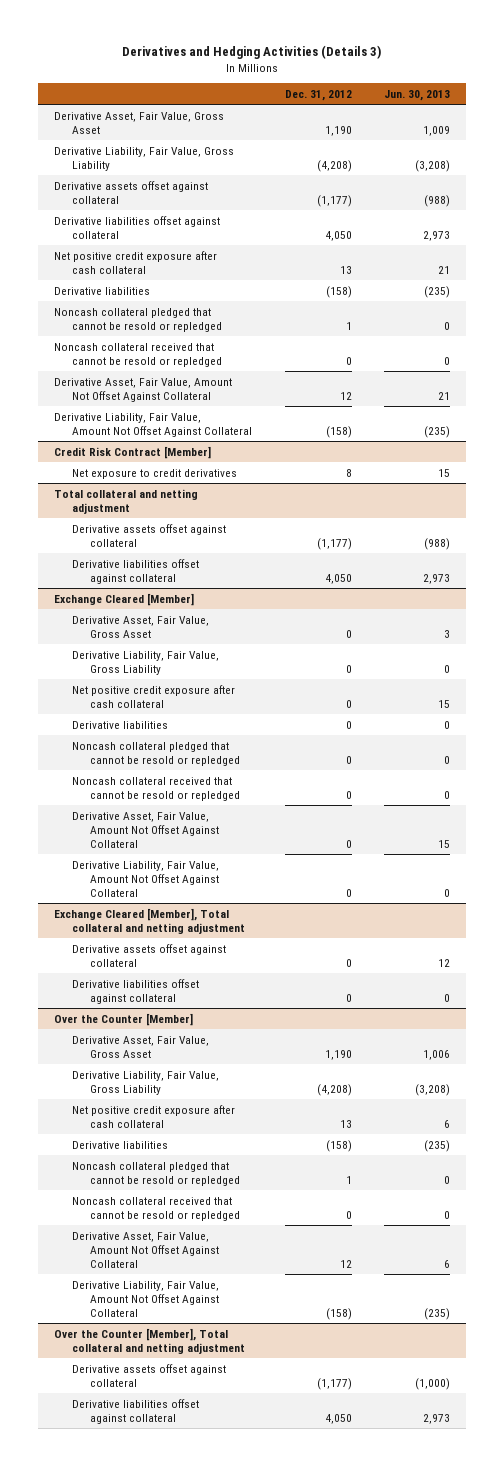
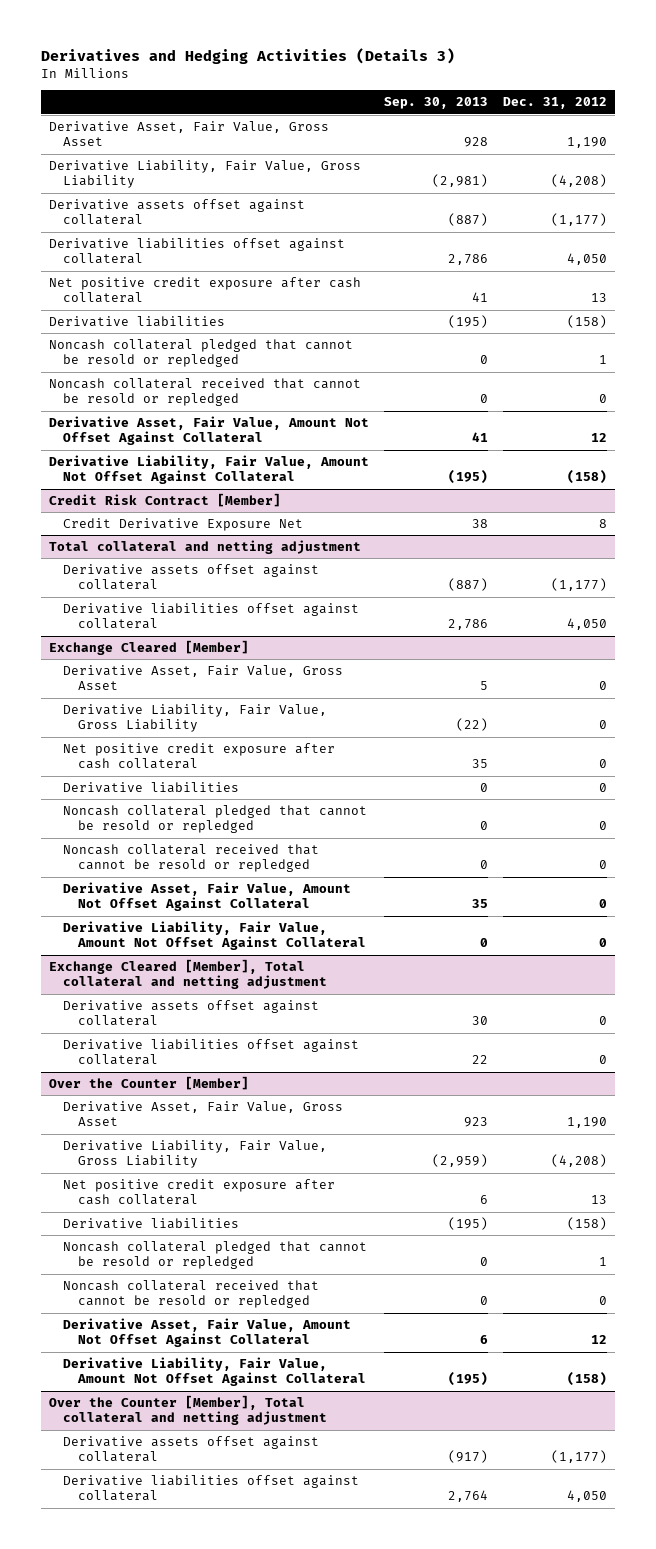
[383,89,450,101] Jun. 30, 2013 -> none
none -> [383,97,488,110] Sep. 30, 2013
[72,468,238,479] Net exposure to credit derivatives -> [63,518,304,532] Credit Derivative Exposure Net

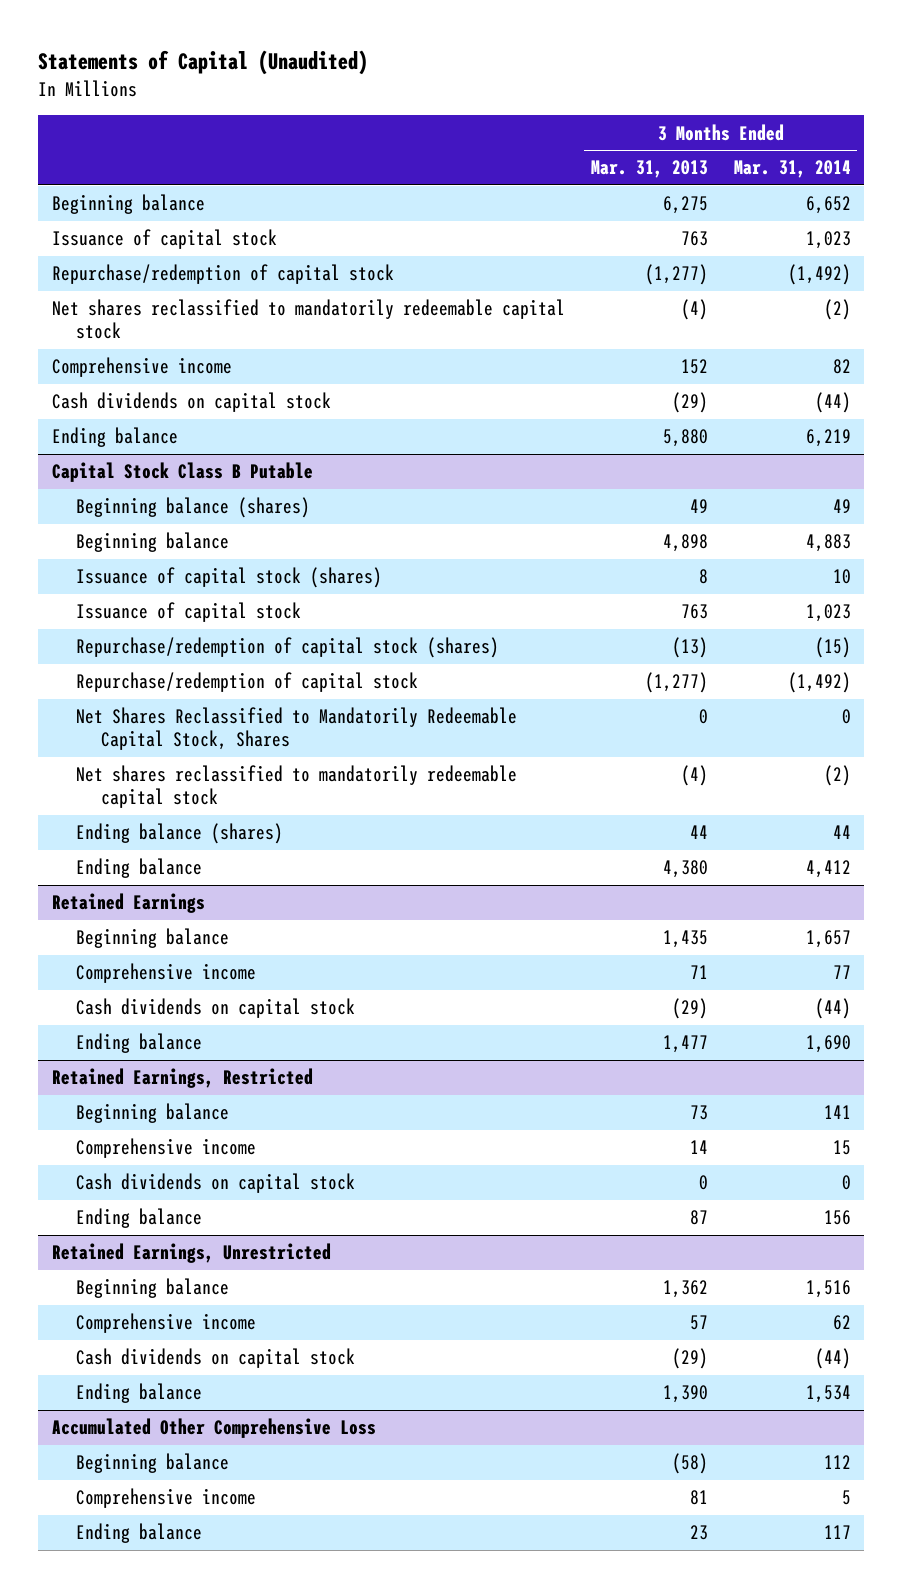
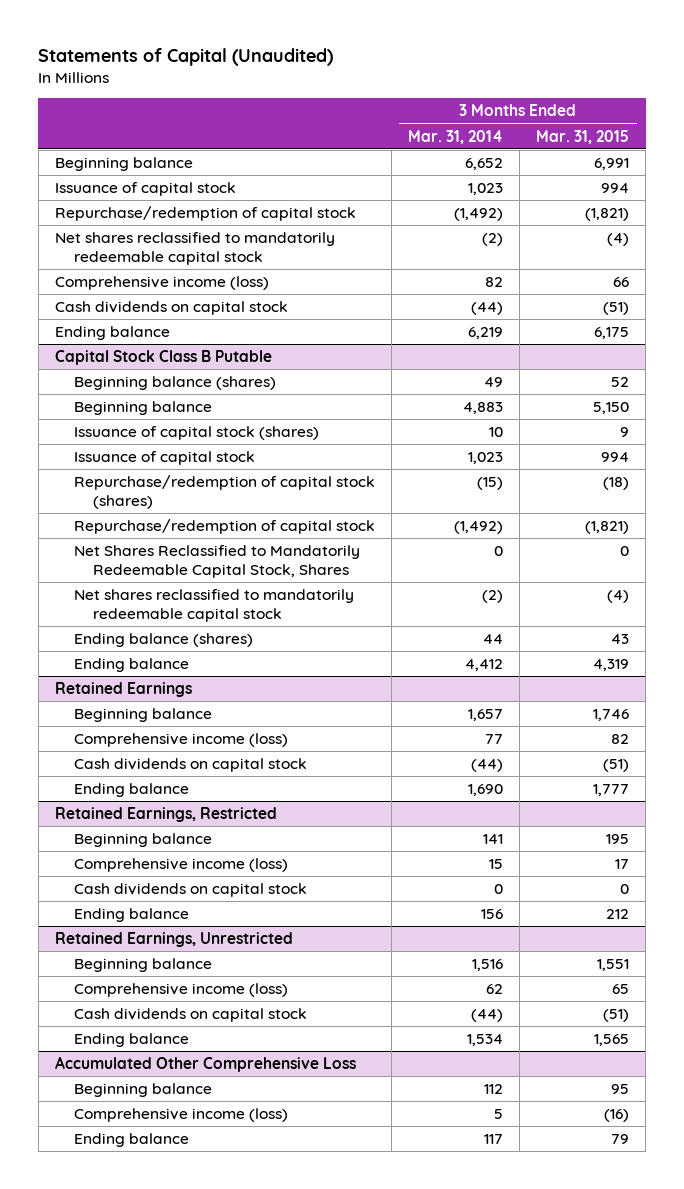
[590,160,708,179] Mar. 31, 2013 -> none
none -> [535,129,629,144] Mar. 31, 2015
[51,357,232,378] Comprehensive income -> [54,276,269,291] Comprehensive income (loss)
[76,963,257,984] Comprehensive income -> [73,733,288,748] Comprehensive income (loss)
[76,1138,257,1159] Comprehensive income -> [73,858,288,873] Comprehensive income (loss)
[76,1313,257,1334] Comprehensive income -> [73,983,288,998] Comprehensive income (loss)
[76,1488,257,1509] Comprehensive income -> [73,1108,288,1123] Comprehensive income (loss)

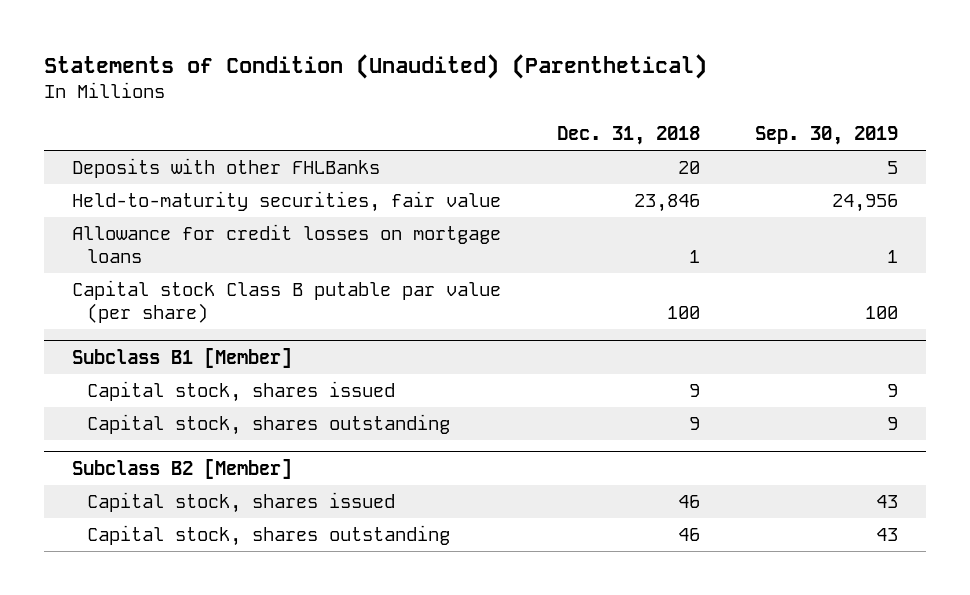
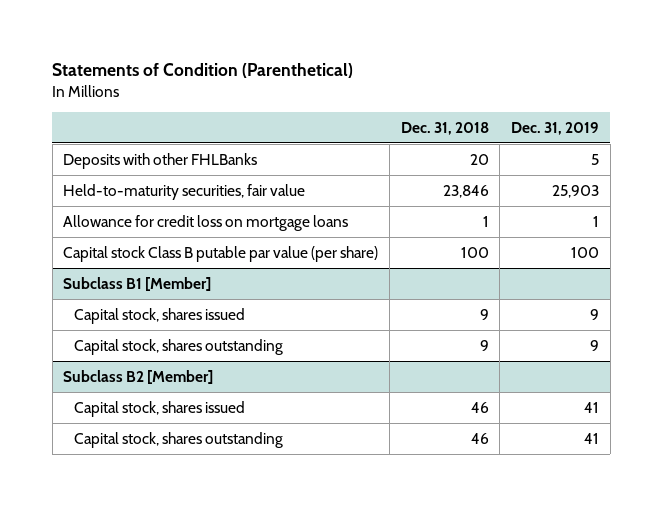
[44,54,708,80] Statements of Condition (Unaudited) (Parenthetical) -> [52,63,354,79] Statements of Condition (Parenthetical)
[755,126,899,146] Sep. 30, 2019 -> none
none -> [511,121,600,135] Dec. 31, 2019
[72,224,502,264] Allowance for credit losses on mortgage loans -> [63,214,349,231] Allowance for credit loss on mortgage loans

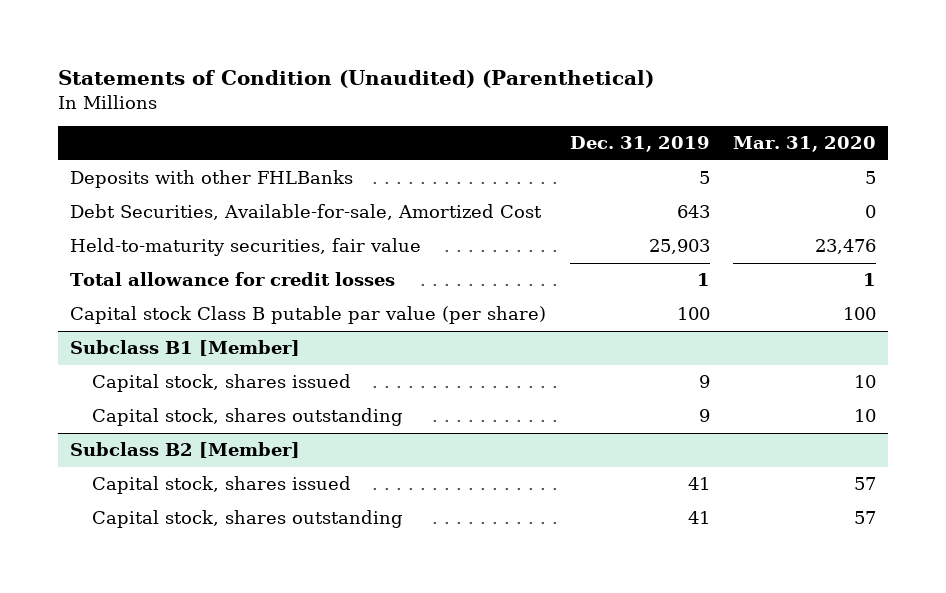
[52,63,354,79] Statements of Condition (Parenthetical) -> [58,70,655,89] Statements of Condition (Unaudited) (Parenthetical)
[400,121,489,135] Dec. 31, 2018 -> none
none -> [733,136,877,153] Mar. 31, 2020
none -> [70,204,543,221] Debt Securities, Available-for-sale, Amortized Cost
[63,214,349,231] Allowance for credit loss on mortgage loans -> [70,272,396,287] Total allowance for credit losses

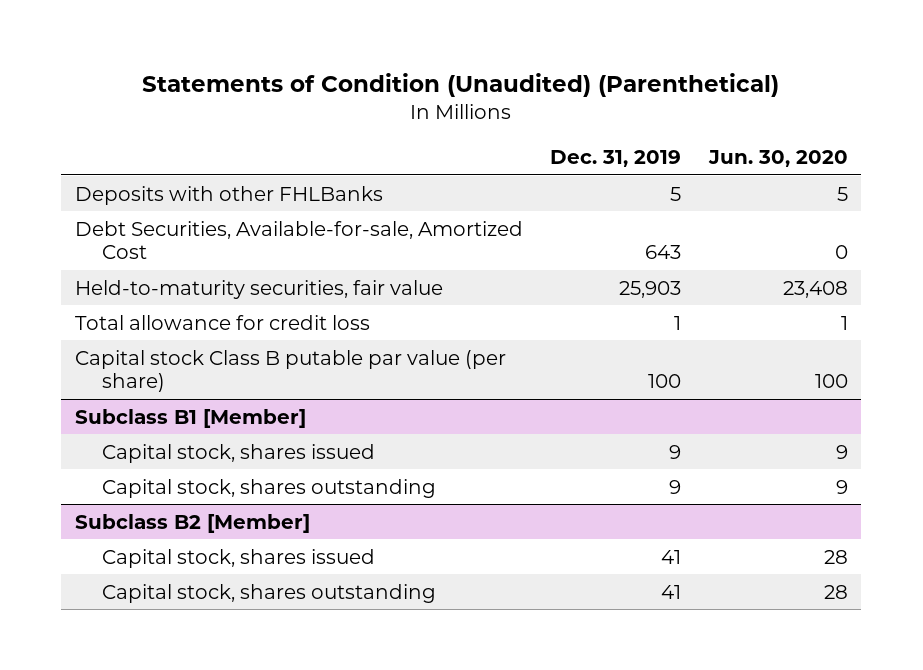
[733,136,877,153] Mar. 31, 2020 -> none
none -> [707,149,848,167] Jun. 30, 2020
[70,272,396,287] Total allowance for credit losses -> [75,314,371,330] Total allowance for credit loss

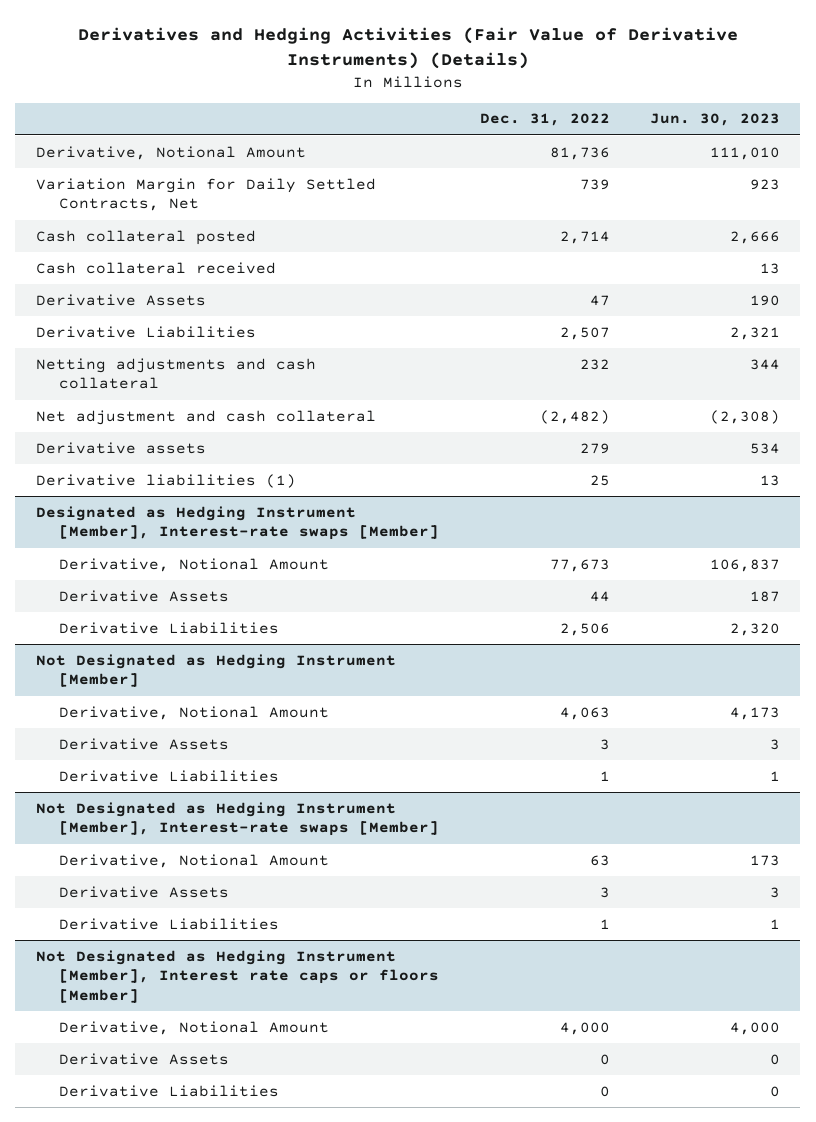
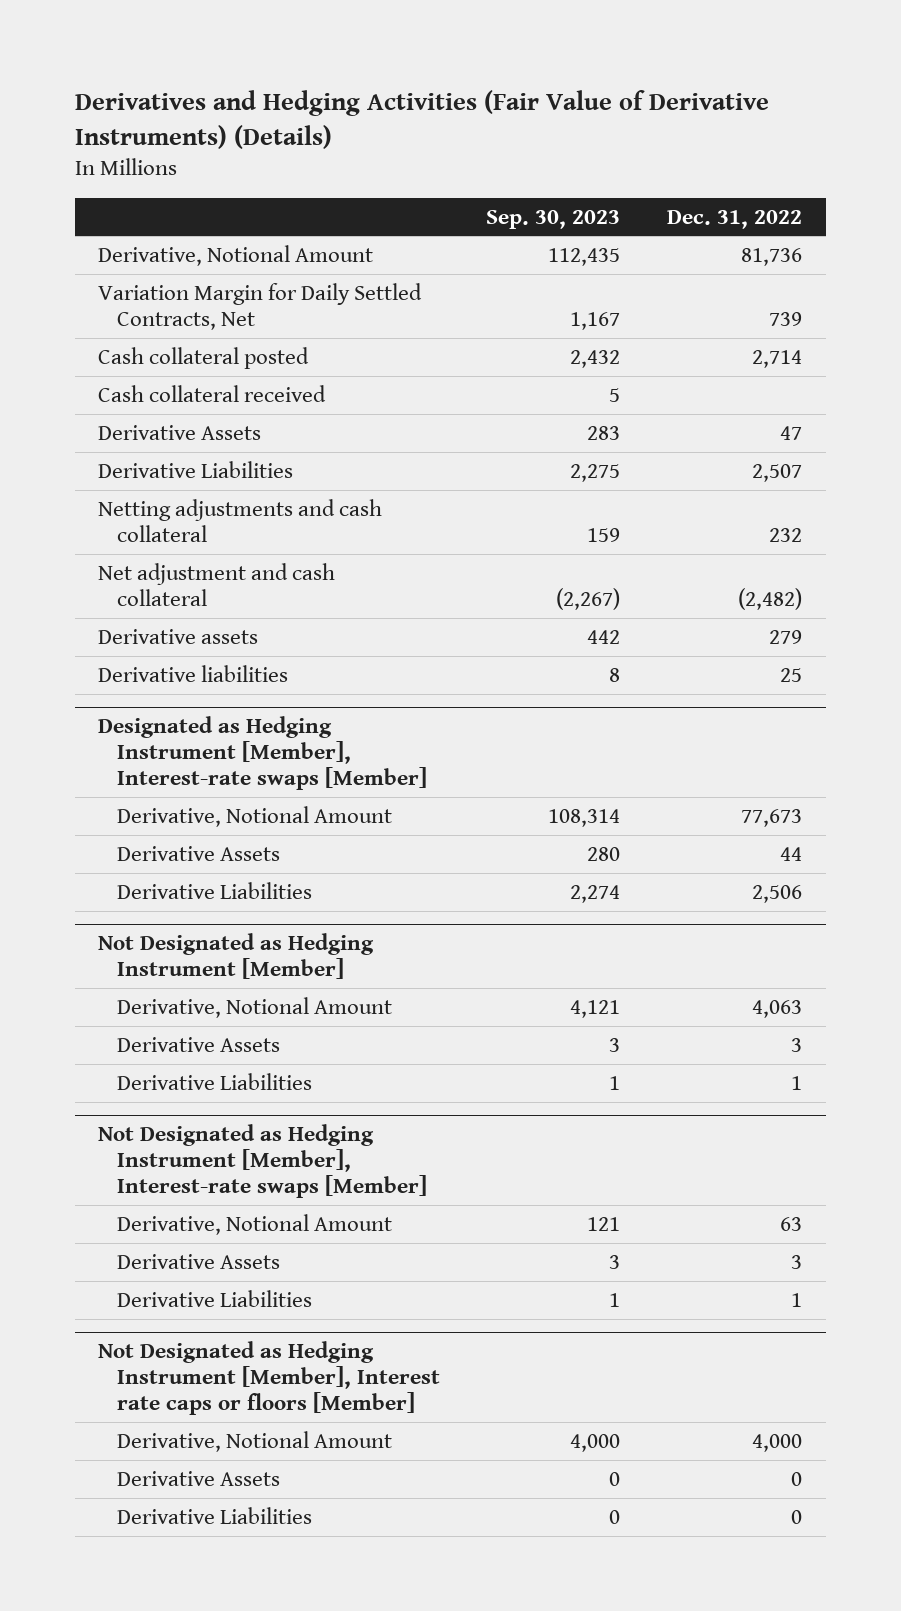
[650,113,781,127] Jun. 30, 2023 -> none
none -> [486,209,621,229] Sep. 30, 2023
[35,473,296,488] Derivative liabilities (1) -> [98,664,289,682] Derivative liabilities

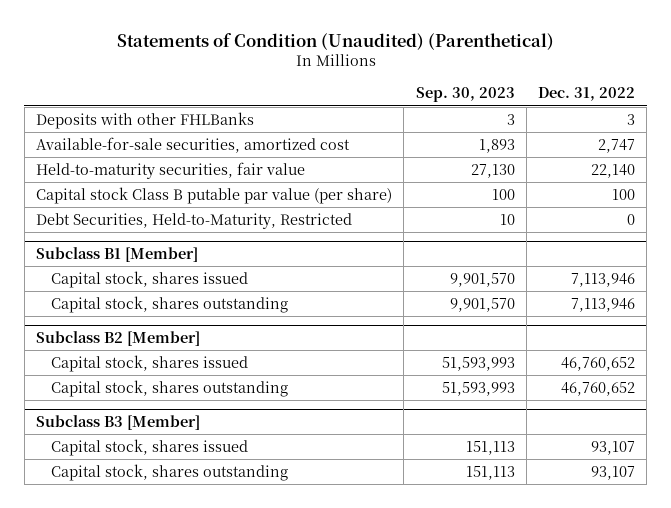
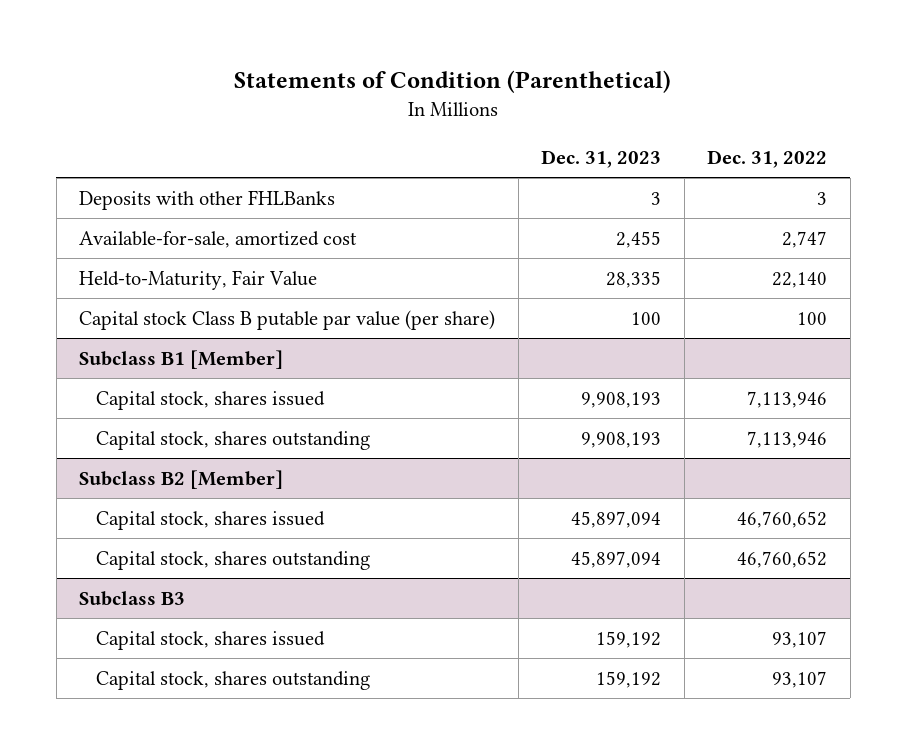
[116,32,554,50] Statements of Condition (Unaudited) (Parenthetical) -> [234,70,672,94] Statements of Condition (Parenthetical)
[415,87,515,103] Sep. 30, 2023 -> none
none -> [541,149,662,168] Dec. 31, 2023
[36,136,351,153] Available-for-sale securities, amortized cost -> [79,230,358,248] Available-for-sale, amortized cost
[36,161,306,179] Held-to-maturity securities, fair value -> [79,269,318,290] Held-to-Maturity, Fair Value
[36,212,353,229] Debt Securities, Held-to-Maturity, Restricted -> none
[36,415,201,431] Subclass B3 [Member] -> [79,590,186,606] Subclass B3

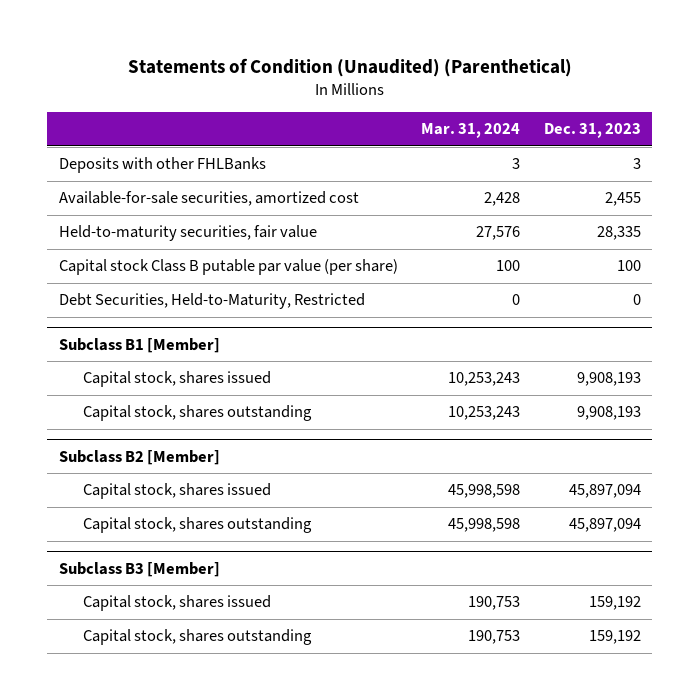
[234,70,672,94] Statements of Condition (Parenthetical) -> [127,57,572,77] Statements of Condition (Unaudited) (Parenthetical)
[707,149,828,168] Dec. 31, 2022 -> none
none -> [421,123,521,139] Mar. 31, 2024
[79,230,358,248] Available-for-sale, amortized cost -> [58,191,359,207] Available-for-sale securities, amortized cost
[79,269,318,290] Held-to-Maturity, Fair Value -> [58,225,317,242] Held-to-maturity securities, fair value
none -> [58,293,365,310] Debt Securities, Held-to-Maturity, Restricted
[79,590,186,606] Subclass B3 -> [58,561,220,577] Subclass B3 [Member]

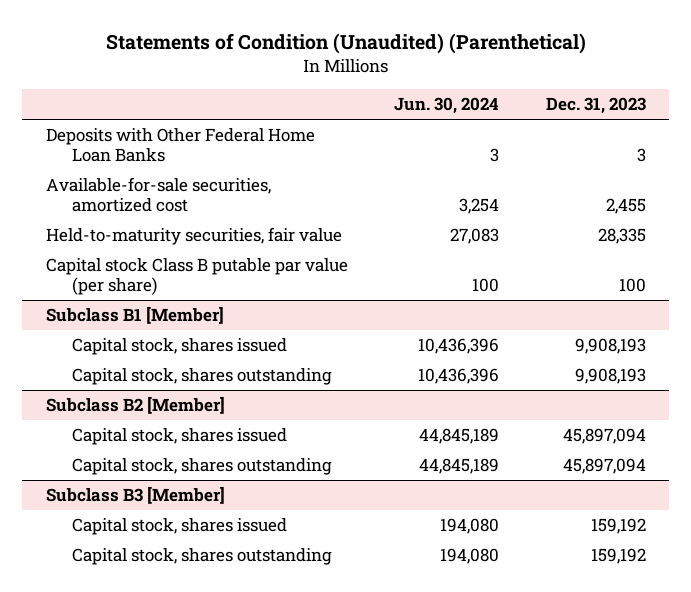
[421,123,521,139] Mar. 31, 2024 -> none
none -> [394,97,500,115] Jun. 30, 2024
[58,157,266,174] Deposits with other FHLBanks -> [45,128,315,163] Deposits with Other Federal Home Loan Banks
[58,293,365,310] Debt Securities, Held-to-Maturity, Restricted -> none

